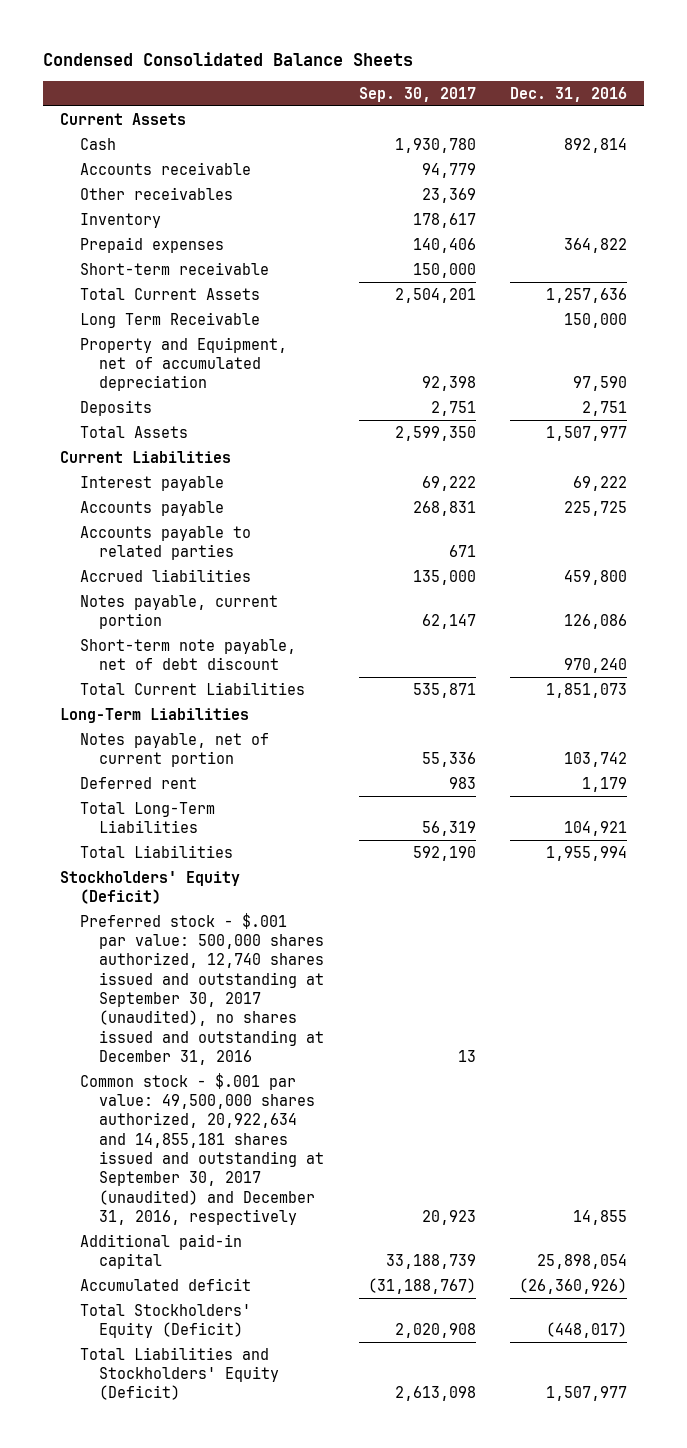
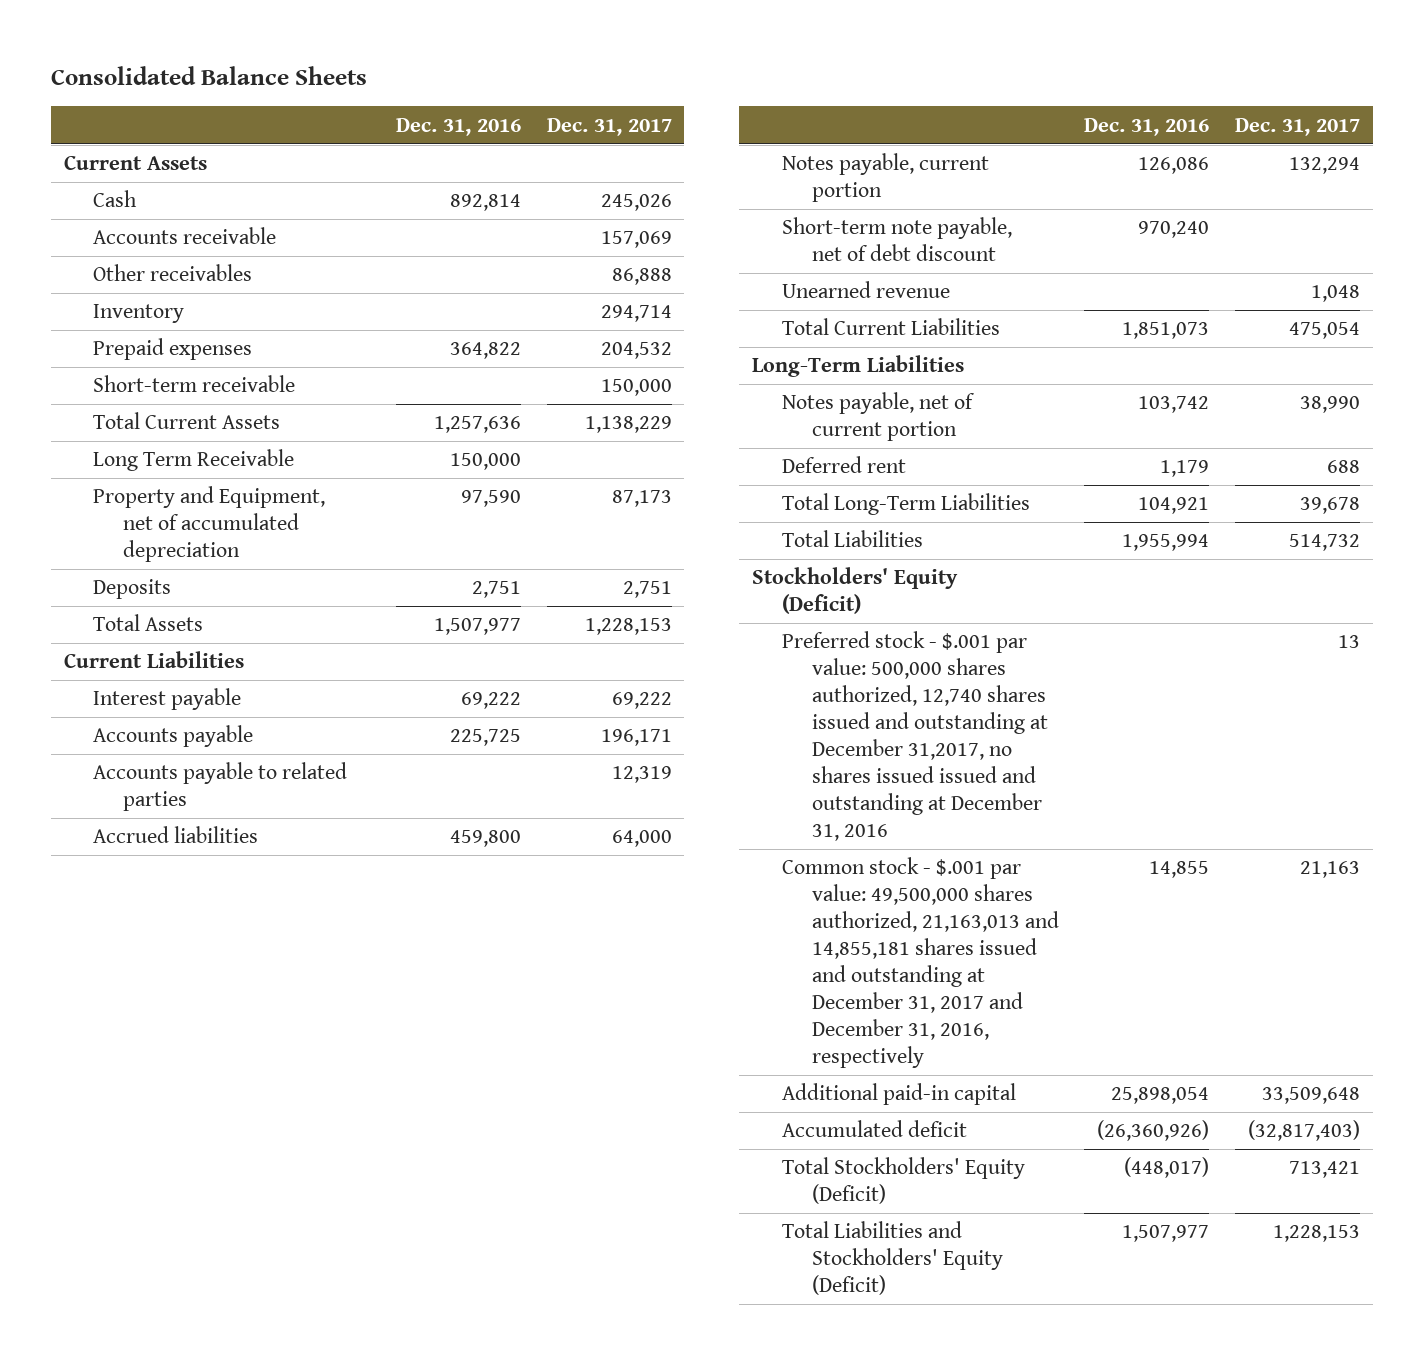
[42,52,413,67] Condensed Consolidated Balance Sheets -> [50,65,367,85] Consolidated Balance Sheets
[358,86,476,102] Sep. 30, 2017 -> none
none -> [546,117,672,136] Dec. 31, 2017
none -> [781,281,950,299] Unearned revenue
[79,912,325,1065] Preferred stock - $.001 par value: 500,000 shares authorized, 12,740 shares issued and outstanding at September 30, 2017 (unaudited), no shares issued and outstanding at December 31, 2016 -> [781,631,1048,842] Preferred stock - $.001 par value: 500,000 shares authorized, 12,740 shares issued and outstanding at December 31,2017, no shares issued issued and outstanding at December 31, 2016
[79,1072,325,1225] Common stock - $.001 par value: 49,500,000 shares authorized, 20,922,634 and 14,855,181 shares issued and outstanding at September 30, 2017 (unaudited) and December 31, 2016, respectively -> [781,857,1059,1069] Common stock - $.001 par value: 49,500,000 shares authorized, 21,163,013 and 14,855,181 shares issued and outstanding at December 31, 2017 and December 31, 2016, respectively

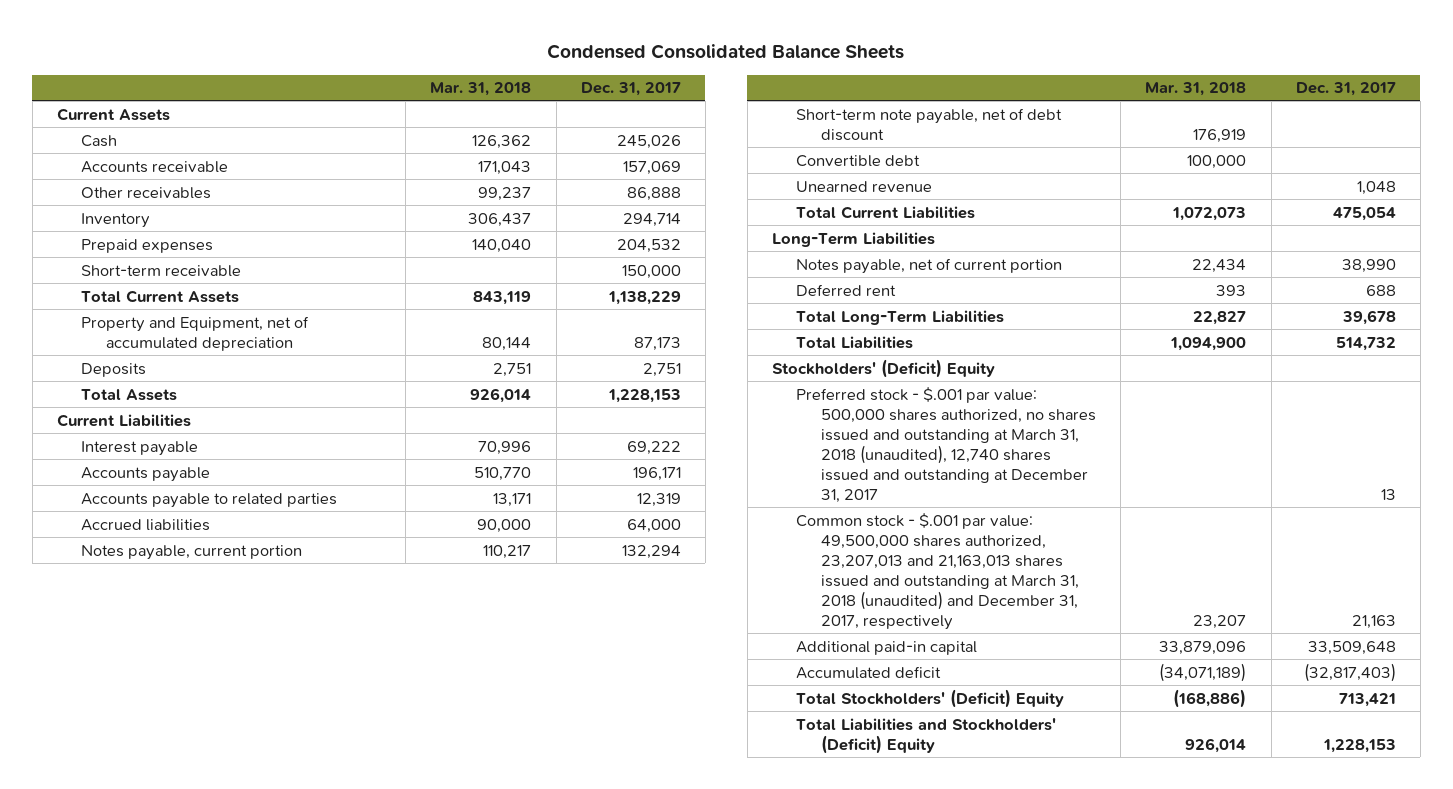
[50,65,367,85] Consolidated Balance Sheets -> [547,44,905,60] Condensed Consolidated Balance Sheets
[395,117,521,136] Dec. 31, 2016 -> none
none -> [430,82,532,97] Mar. 31, 2018
[93,449,295,472] Long Term Receivable -> none
none -> [796,154,921,167] Convertible debt
[751,567,958,615] Stockholders' Equity (Deficit) -> [771,358,995,378] Stockholders' (Deficit) Equity
[781,631,1048,842] Preferred stock - $.001 par value: 500,000 shares authorized, 12,740 shares issued and outstanding at December 31,2017, no shares issued issued and outstanding at December 31, 2016 -> [796,386,1096,504] Preferred stock - $.001 par value: 500,000 shares authorized, no shares issued and outstanding at March 31, 2018 (unaudited), 12,740 shares issued and outstanding at December 31, 2017
[781,857,1059,1069] Common stock - $.001 par value: 49,500,000 shares authorized, 21,163,013 and 14,855,181 shares issued and outstanding at December 31, 2017 and December 31, 2016, respectively -> [796,512,1079,631] Common stock - $.001 par value: 49,500,000 shares authorized, 23,207,013 and 21,163,013 shares issued and outstanding at March 31, 2018 (unaudited) and December 31, 2017, respectively
[781,1157,1025,1205] Total Stockholders' Equity (Deficit) -> [796,688,1065,708] Total Stockholders' (Deficit) Equity
[781,1221,1003,1296] Total Liabilities and Stockholders' Equity (Deficit) -> [796,717,1057,754] Total Liabilities and Stockholders' (Deficit) Equity

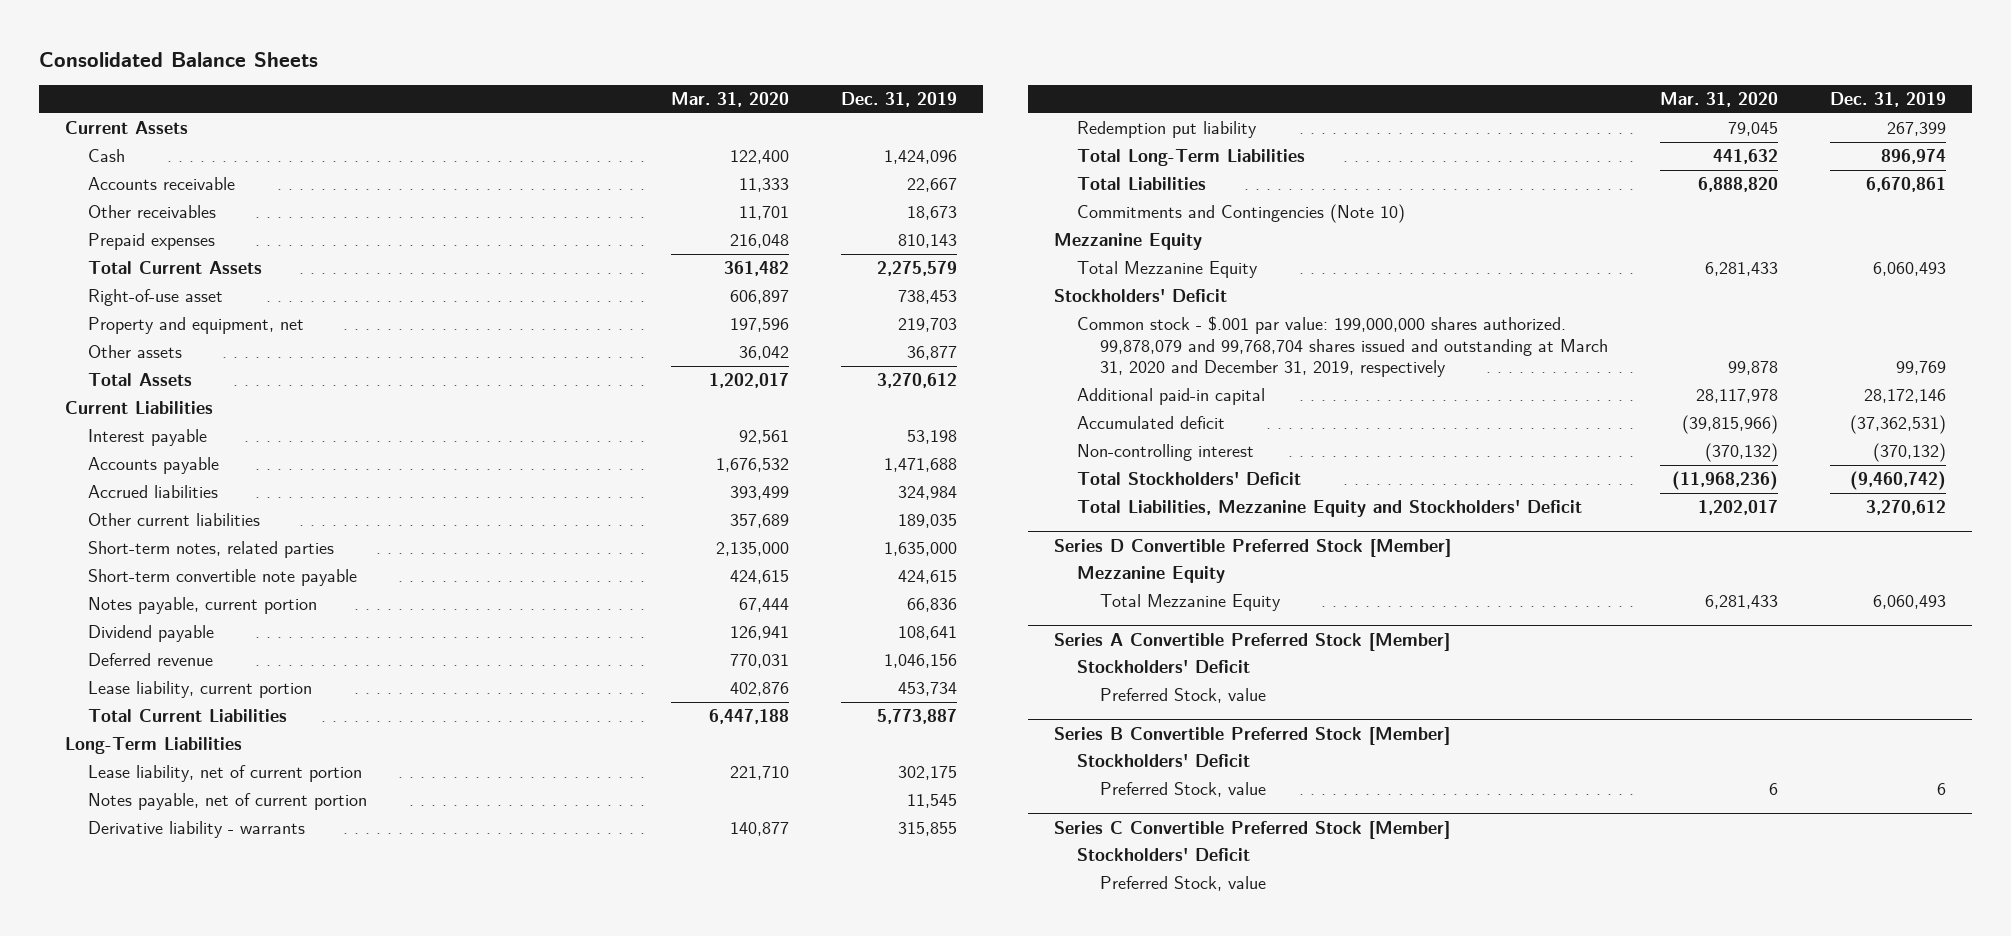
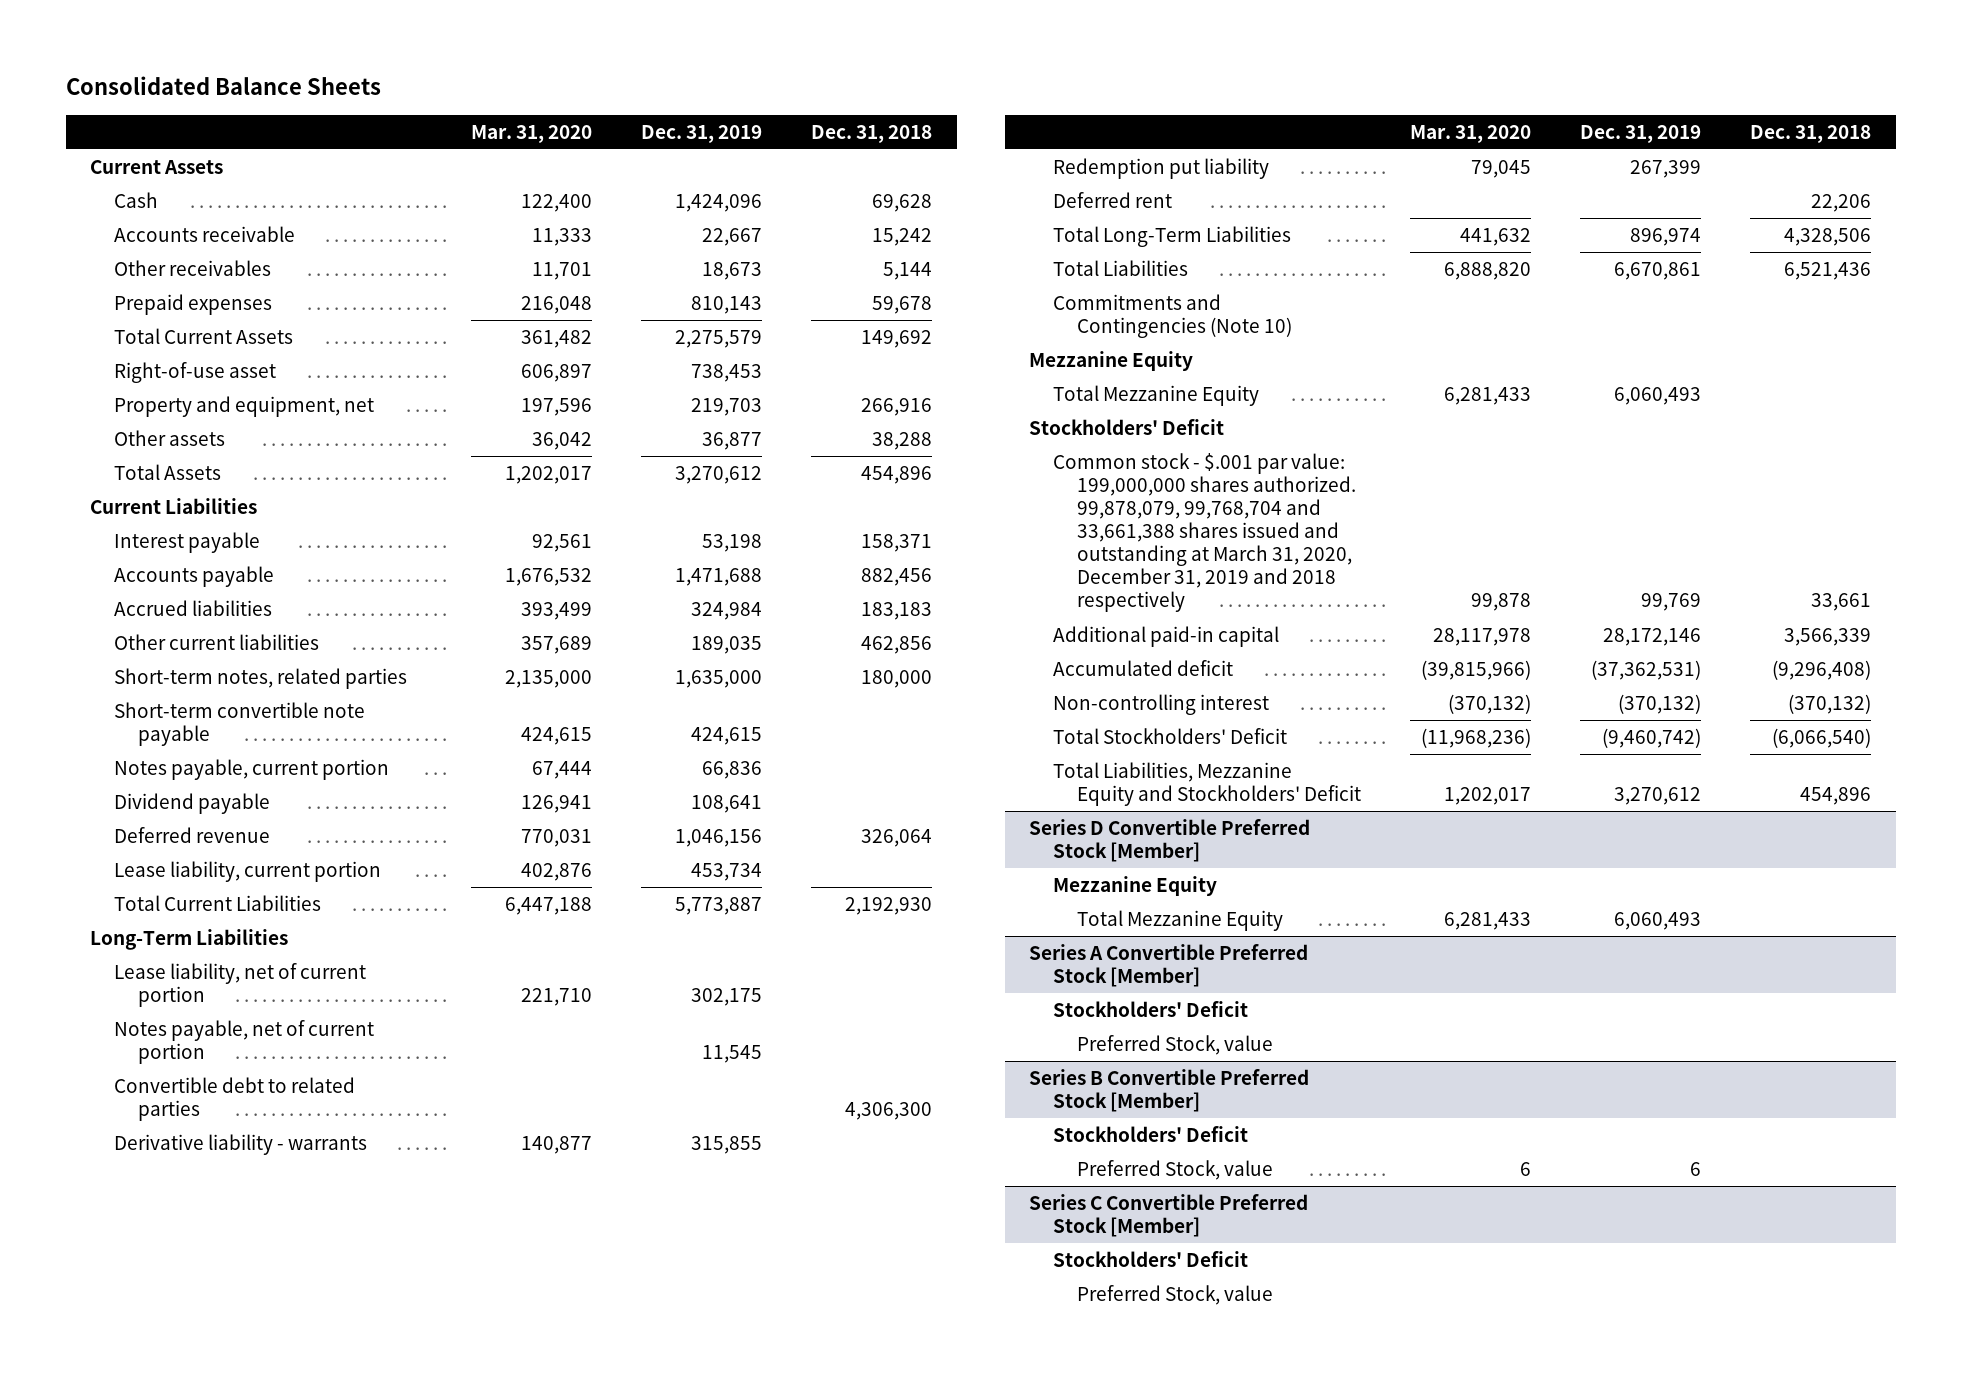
none -> [811,124,933,143] Dec. 31, 2018
none -> [114,1077,356,1122] Convertible debt to related parties
none -> [1053,192,1173,209] Deferred rent
[1076,316,1608,378] Common stock - $.001 par value: 199,000,000 shares authorized. 99,878,079 and 99,768,704 shares issued and outstanding at March 31, 2020 and December 31, 2019, respectively -> [1053,453,1357,613] Common stock - $.001 par value: 199,000,000 shares authorized. 99,878,079, 99,768,704 and 33,661,388 shares issued and outstanding at March 31, 2020, December 31, 2019 and 2018 respectively

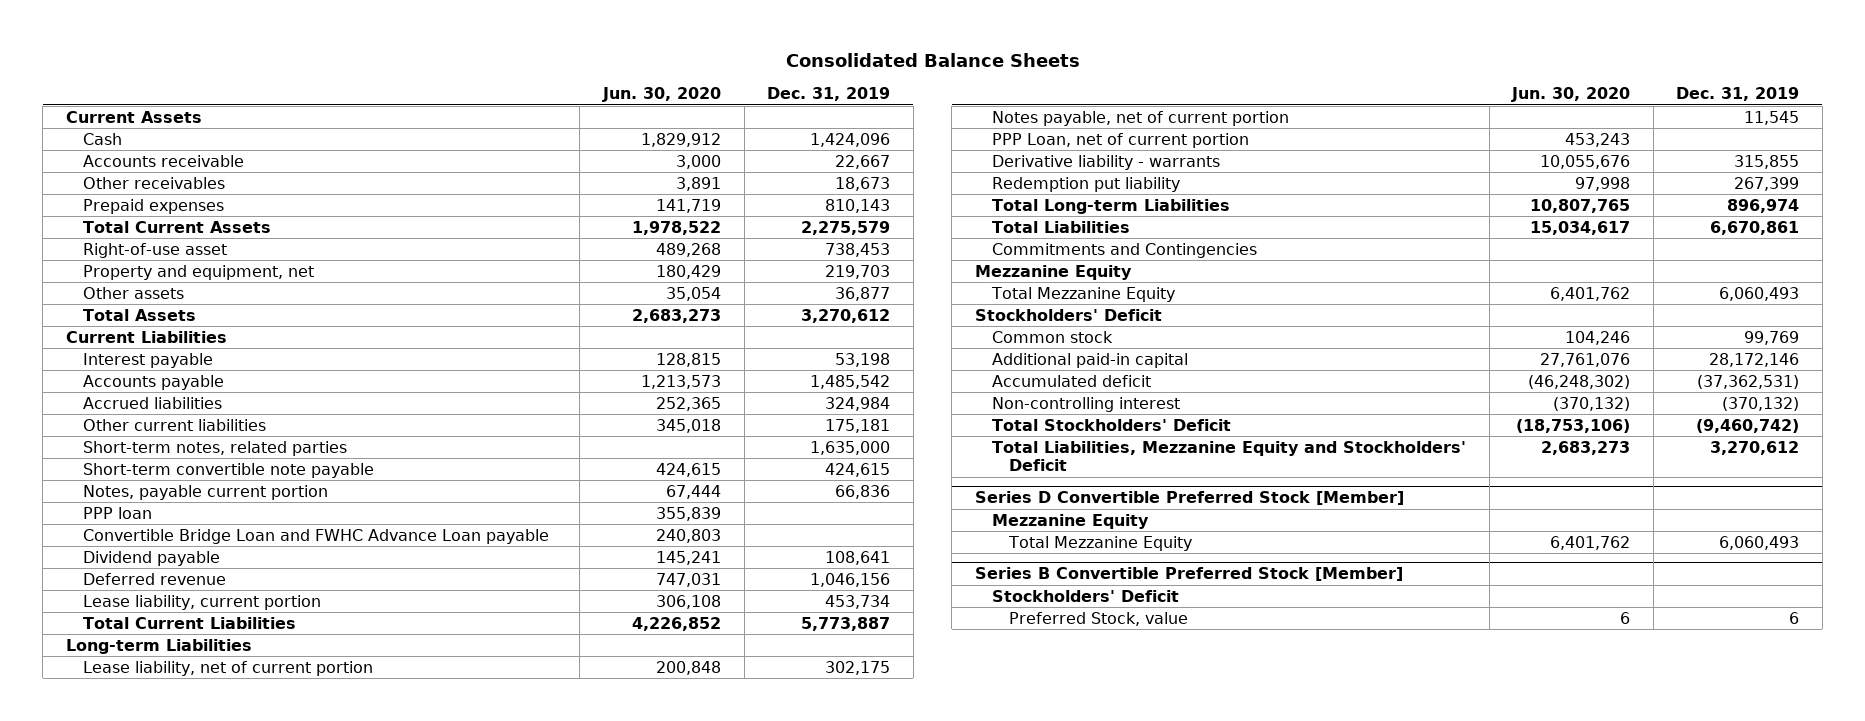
[471,124,593,143] Mar. 31, 2020 -> none
[811,124,933,143] Dec. 31, 2018 -> none
none -> [601,87,721,103] Jun. 30, 2020
[675,568,763,587] 1,471,688 -> [810,374,891,389] 1,485,542
[691,636,763,655] 189,035 -> [825,418,891,433] 175,181
[114,759,390,781] Notes payable, current portion -> [82,484,328,500] Notes, payable current portion
none -> [82,506,152,519] PPP loan
none -> [82,528,549,544] Convertible Bridge Loan and FWHC Advance Loan payable
[90,929,289,951] Long-Term Liabilities -> [65,638,252,654] Long-term Liabilities
[114,1077,356,1122] Convertible debt to related parties -> none
none -> [992,132,1250,148] PPP Loan, net of current portion
[1053,192,1173,209] Deferred rent -> none
[1053,226,1292,248] Total Long-Term Liabilities -> [992,198,1231,214] Total Long-term Liabilities
[1053,294,1293,339] Commitments and Contingencies (Note 10) -> [992,242,1258,258] Commitments and Contingencies
[1053,453,1357,613] Common stock - $.001 par value: 199,000,000 shares authorized. 99,878,079, 99,768,704 and 33,661,388 shares issued and outstanding at March 31, 2020, December 31, 2019 and 2018 respectively -> [992,330,1114,343] Common stock
[1029,944,1309,988] Series A Convertible Preferred Stock [Member] -> none
[1053,1001,1249,1018] Stockholders' Deficit -> none
[1077,1035,1274,1056] Preferred Stock, value -> none
[1029,1194,1309,1238] Series C Convertible Preferred Stock [Member] -> none
[1053,1251,1249,1268] Stockholders' Deficit -> none
[1077,1285,1274,1306] Preferred Stock, value -> none

